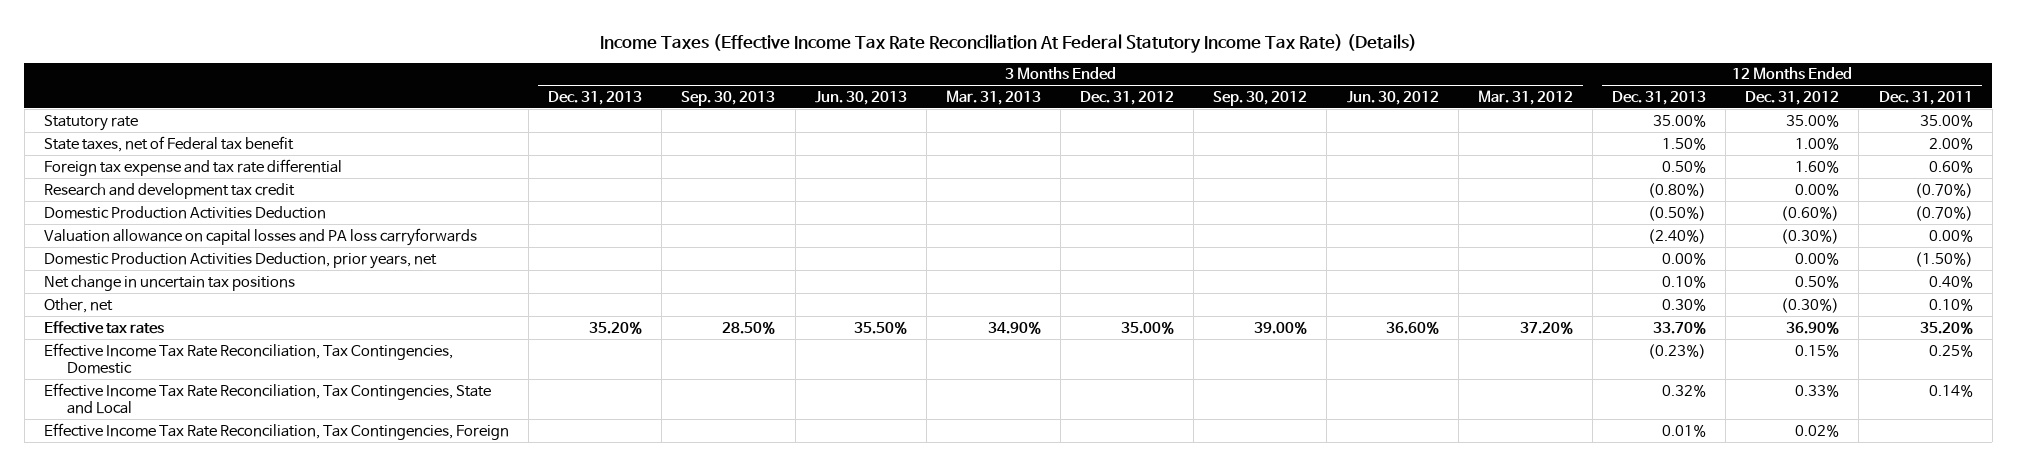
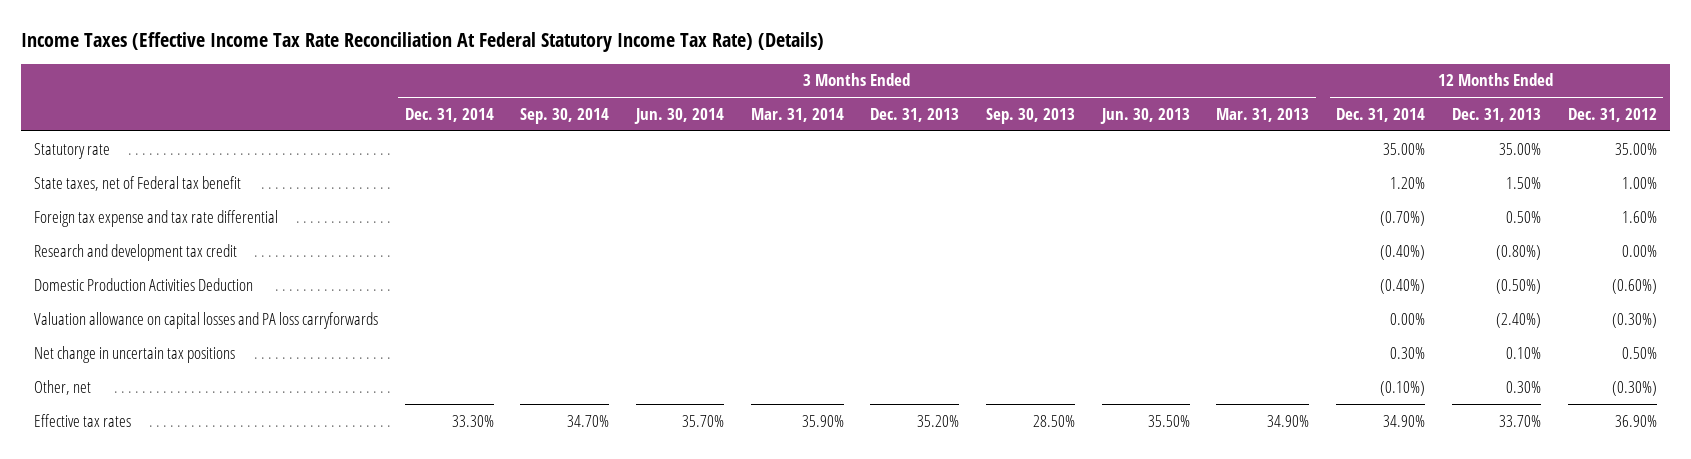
[1080,90,1175,105] Dec. 31, 2012 -> none
[1213,90,1308,106] Sep. 30, 2012 -> none
[1346,90,1439,105] Jun. 30, 2012 -> none
[1477,89,1573,105] Mar. 31, 2012 -> none
[1878,90,1973,105] Dec. 31, 2011 -> none
none -> [404,108,494,123] Dec. 31, 2014
none -> [520,108,610,125] Sep. 30, 2014
none -> [634,108,725,125] Jun. 30, 2014
none -> [750,108,844,123] Mar. 31, 2014
none -> [1336,108,1426,123] Dec. 31, 2014
[44,251,438,269] Domestic Production Activities Deduction, prior years, net -> none
[44,342,454,375] Effective Income Tax Rate Reconciliation, Tax Contingencies, Domestic -> none
[44,382,492,415] Effective Income Tax Rate Reconciliation, Tax Contingencies, State and Local -> none
[44,422,510,440] Effective Income Tax Rate Reconciliation, Tax Contingencies, Foreign -> none

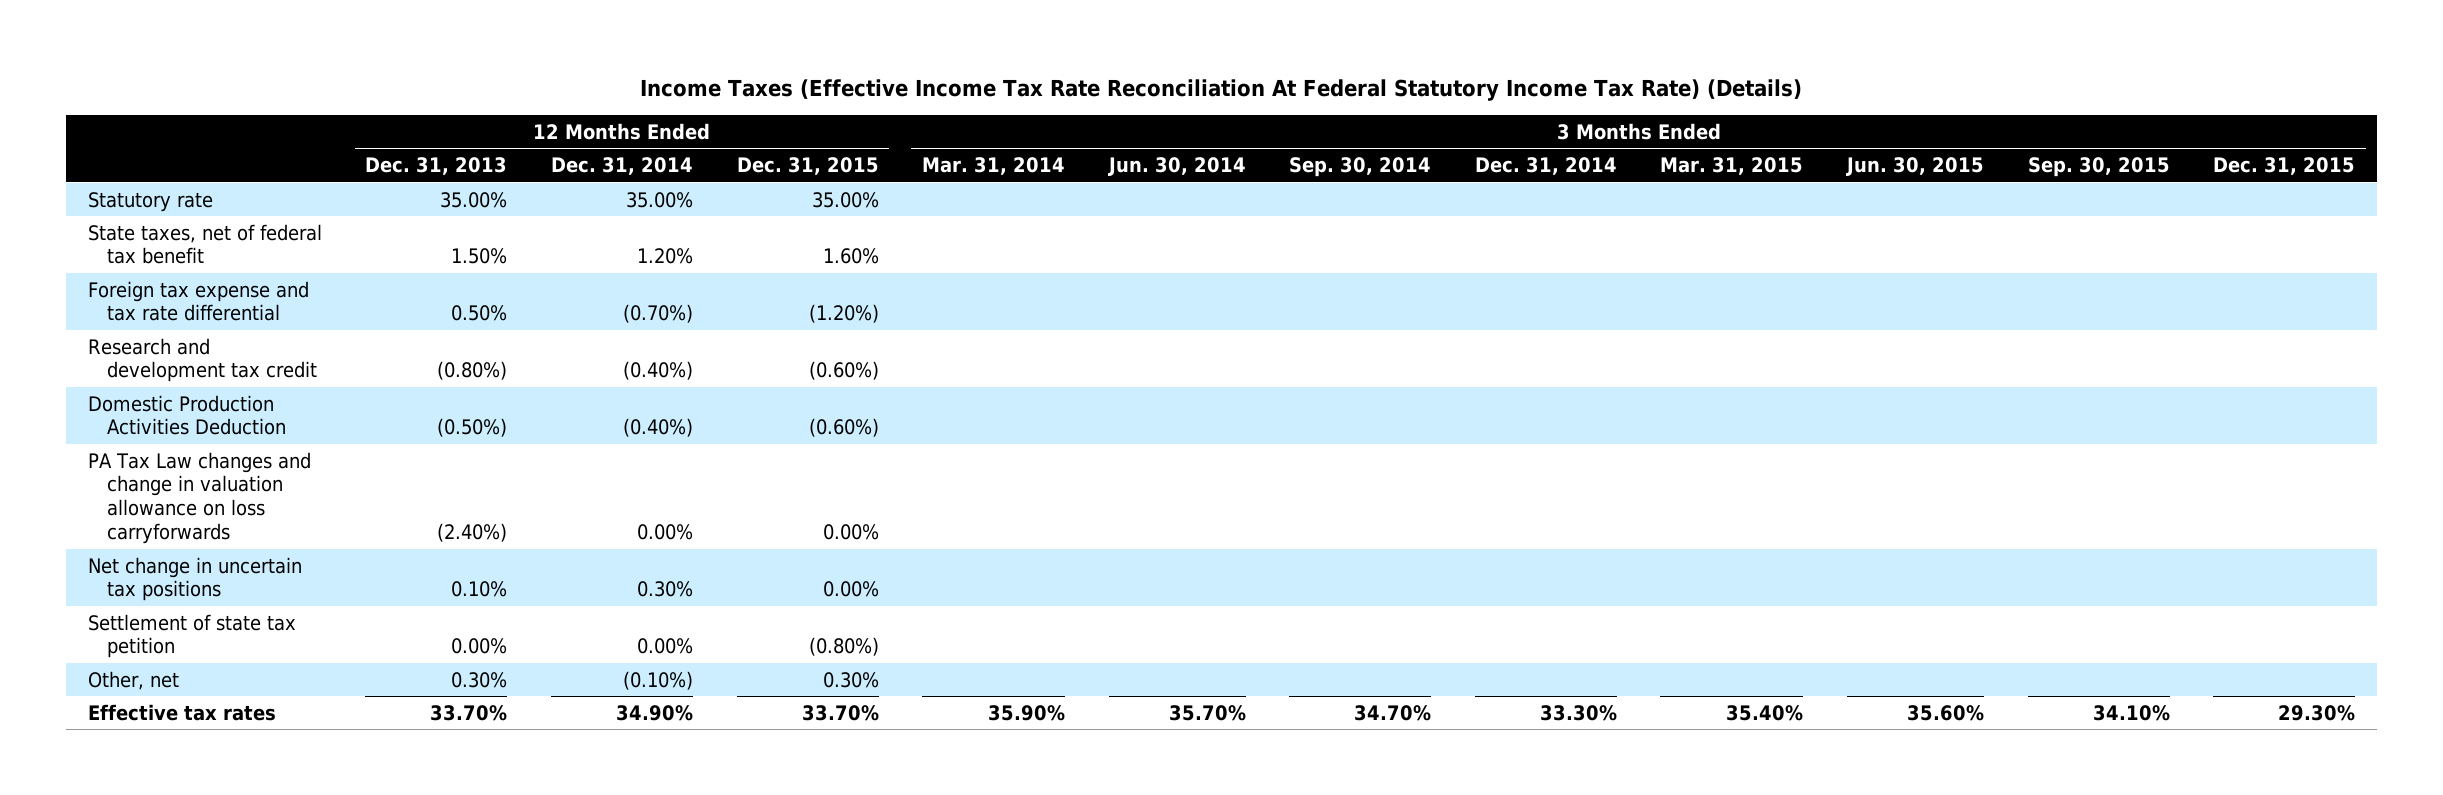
[870,108,960,123] Dec. 31, 2013 -> none
[986,108,1076,125] Sep. 30, 2013 -> none
[1099,108,1190,125] Jun. 30, 2013 -> none
[1216,108,1310,123] Mar. 31, 2013 -> none
[1567,108,1657,123] Dec. 31, 2012 -> none
none -> [736,157,879,176] Dec. 31, 2015
none -> [1660,157,1804,176] Mar. 31, 2015
none -> [1845,157,1984,177] Jun. 30, 2015
none -> [2027,157,2170,178] Sep. 30, 2015
none -> [2213,157,2356,176] Dec. 31, 2015
[33,175,241,191] State taxes, net of Federal tax benefit -> [87,223,322,265] State taxes, net of federal tax benefit
[33,311,378,329] Valuation allowance on capital losses and PA loss carryforwards -> [87,451,311,544] PA Tax Law changes and change in valuation allowance on loss carryforwards
none -> [87,613,296,659] Settlement of state tax petition

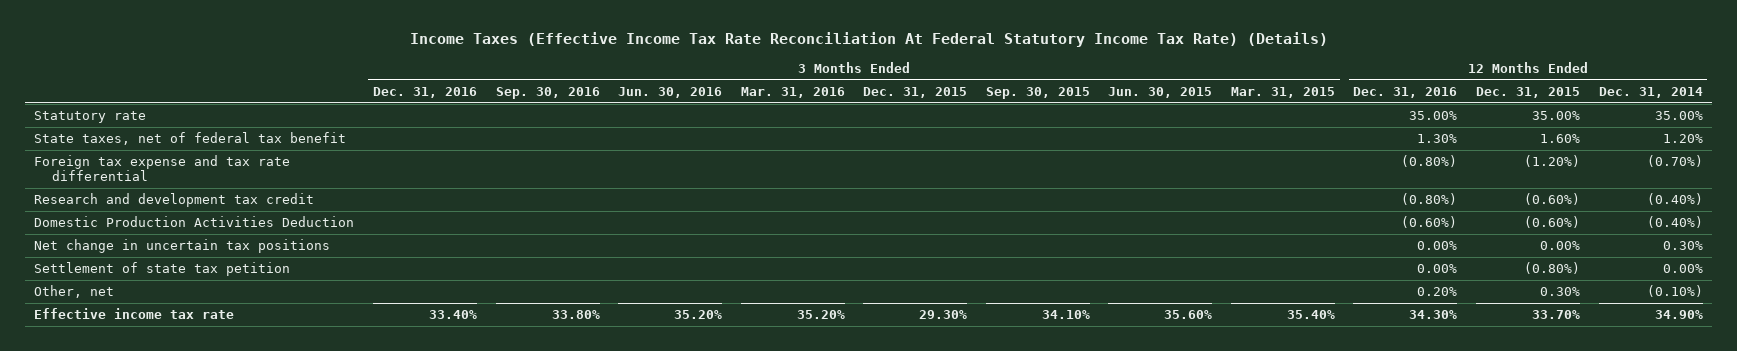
[365,157,508,176] Dec. 31, 2013 -> none
[922,157,1066,176] Mar. 31, 2014 -> none
[1107,157,1246,177] Jun. 30, 2014 -> none
[1289,157,1432,178] Sep. 30, 2014 -> none
[1474,157,1617,176] Dec. 31, 2014 -> none
none -> [372,86,477,98] Dec. 31, 2016
none -> [495,86,600,99] Sep. 30, 2016
none -> [618,86,723,98] Jun. 30, 2016
none -> [740,86,845,98] Mar. 31, 2016
none -> [1353,86,1458,98] Dec. 31, 2016
[87,451,311,544] PA Tax Law changes and change in valuation allowance on loss carryforwards -> none
[87,703,276,721] Effective tax rates -> [34,307,235,319] Effective income tax rate

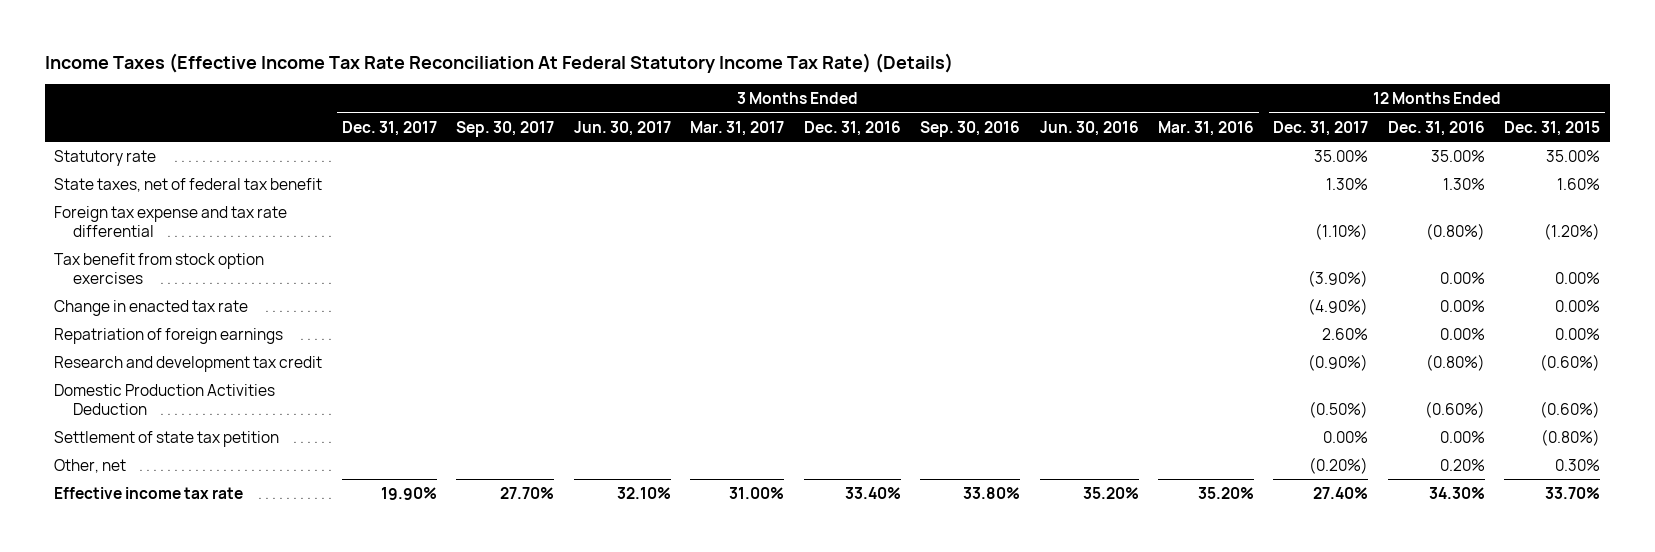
[863,86,968,98] Dec. 31, 2015 -> none
[985,86,1090,99] Sep. 30, 2015 -> none
[1108,86,1213,98] Jun. 30, 2015 -> none
[1230,86,1335,98] Mar. 31, 2015 -> none
[1598,86,1703,98] Dec. 31, 2014 -> none
none -> [341,120,437,136] Dec. 31, 2017
none -> [456,120,555,137] Sep. 30, 2017
none -> [573,120,671,136] Jun. 30, 2017
none -> [690,120,785,136] Mar. 31, 2017
none -> [1273,120,1369,136] Dec. 31, 2017
none -> [54,252,265,284] Tax benefit from stock option exercises
none -> [54,299,249,316] Change in enacted tax rate
none -> [54,327,284,344] Repatriation of foreign earnings
[34,238,331,253] Net change in uncertain tax positions -> none

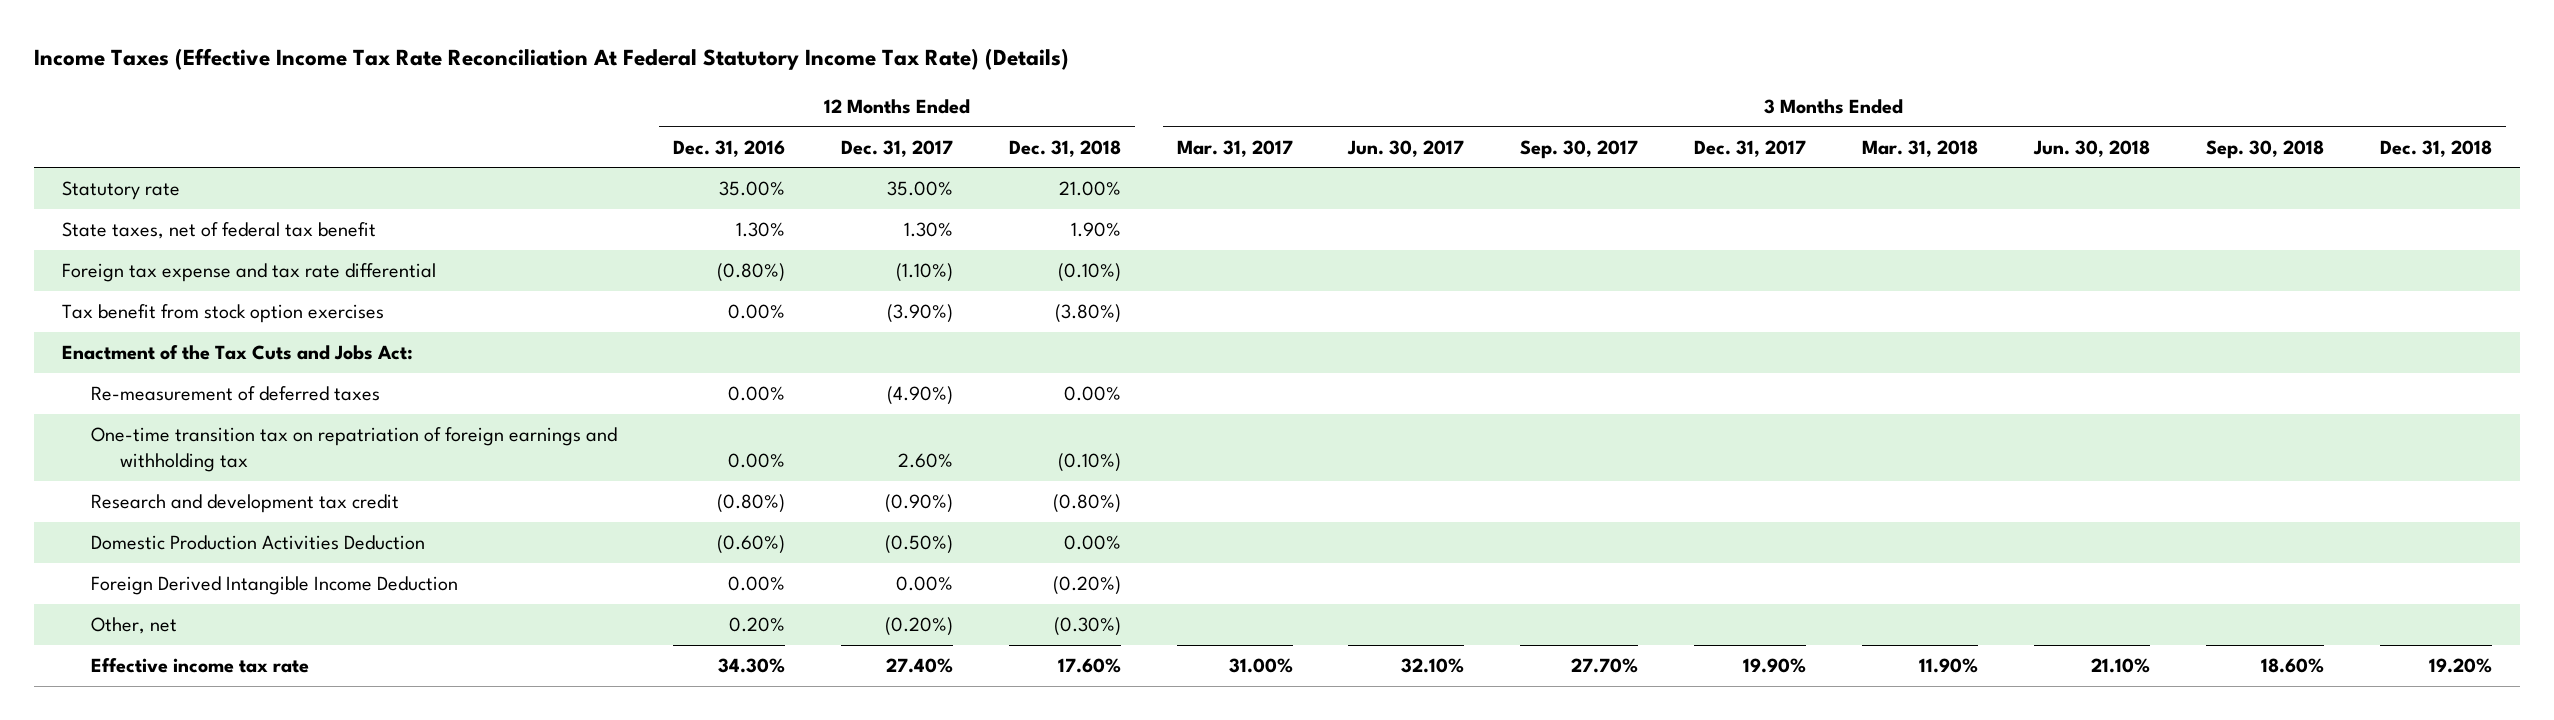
[803,120,901,136] Dec. 31, 2016 -> none
[920,120,1021,137] Sep. 30, 2016 -> none
[1039,120,1139,136] Jun. 30, 2016 -> none
[1157,120,1254,136] Mar. 31, 2016 -> none
[1504,120,1601,136] Dec. 31, 2015 -> none
none -> [1008,139,1121,157] Dec. 31, 2018
none -> [1862,139,1979,157] Mar. 31, 2018
none -> [2032,139,2150,157] Jun. 30, 2018
none -> [2205,139,2324,159] Sep. 30, 2018
none -> [2379,139,2492,157] Dec. 31, 2018
[54,327,284,344] Repatriation of foreign earnings -> none
none -> [61,345,413,361] Enactment of the Tax Cuts and Jobs Act:
[54,299,249,316] Change in enacted tax rate -> [91,386,381,402] Re-measurement of deferred taxes
none -> [91,427,618,473] One-time transition tax on repatriation of foreign earnings and withholding tax
[54,430,280,447] Settlement of state tax petition -> none
none -> [91,576,459,596] Foreign Derived Intangible Income Deduction

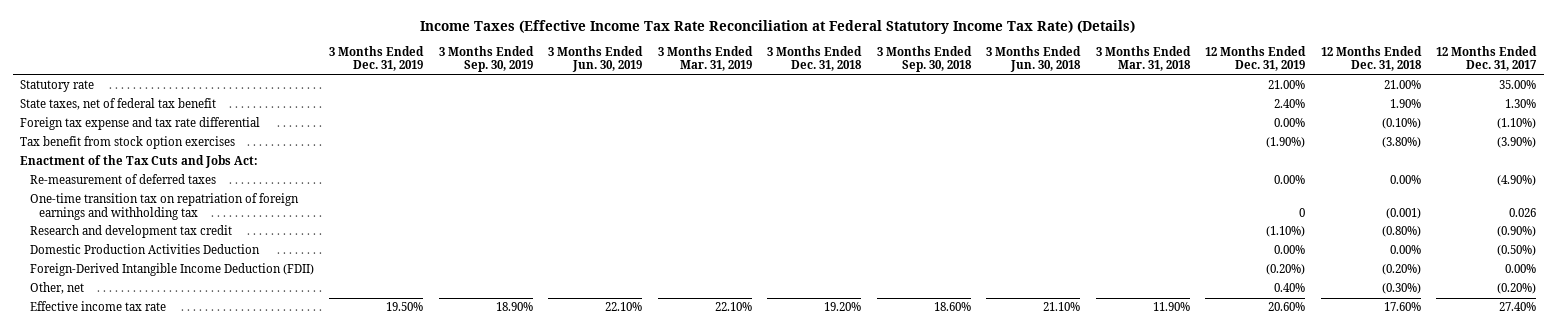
[34,48,1070,71] Income Taxes (Effective Income Tax Rate Reconciliation At Federal Statutory Income Tax Rate) (Details) -> [420,19,1136,34] Income Taxes (Effective Income Tax Rate Reconciliation at Federal Statutory Income Tax Rate) (Details)
[672,139,785,157] Dec. 31, 2016 -> none
[1176,139,1293,157] Mar. 31, 2017 -> none
[1347,139,1465,157] Jun. 30, 2017 -> none
[1520,139,1639,159] Sep. 30, 2017 -> none
[1694,139,1807,157] Dec. 31, 2017 -> none
none -> [329,45,425,72] 3 Months Ended Dec. 31, 2019
none -> [438,45,534,73] 3 Months Ended Sep. 30, 2019
none -> [548,45,644,73] 3 Months Ended Jun. 30, 2019
none -> [657,45,753,72] 3 Months Ended Mar. 31, 2019
none -> [1205,45,1307,72] 12 Months Ended Dec. 31, 2019
[897,453,953,469] 2.60% -> [1509,207,1537,217] 0.026
[1057,453,1121,473] (0.10%) -> [1385,207,1421,219] (0.001)
[91,576,459,596] Foreign Derived Intangible Income Deduction -> [29,263,314,277] Foreign-Derived Intangible Income Deduction (FDII)

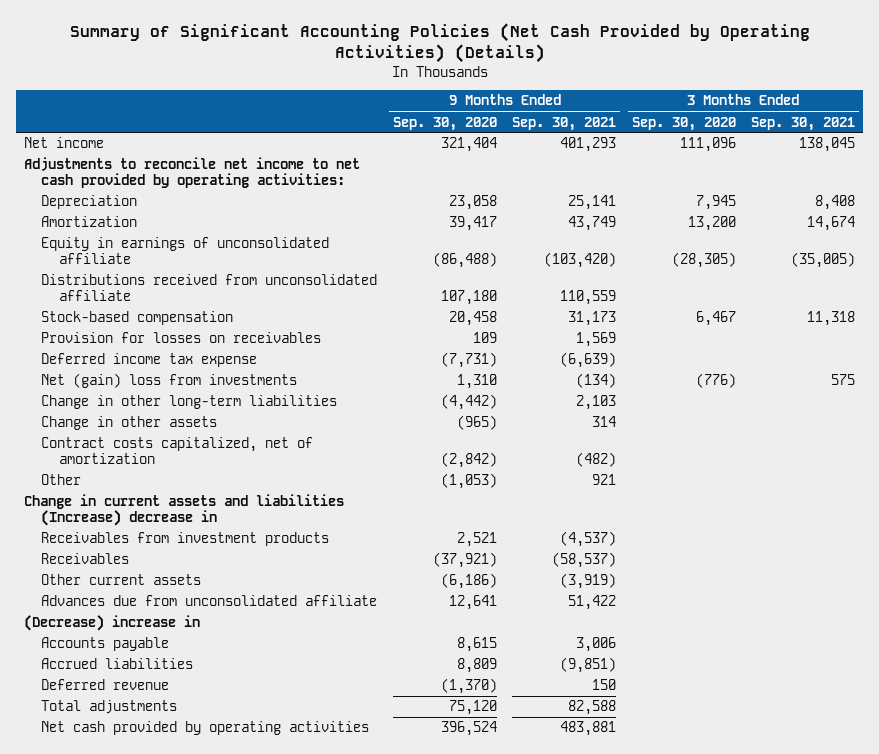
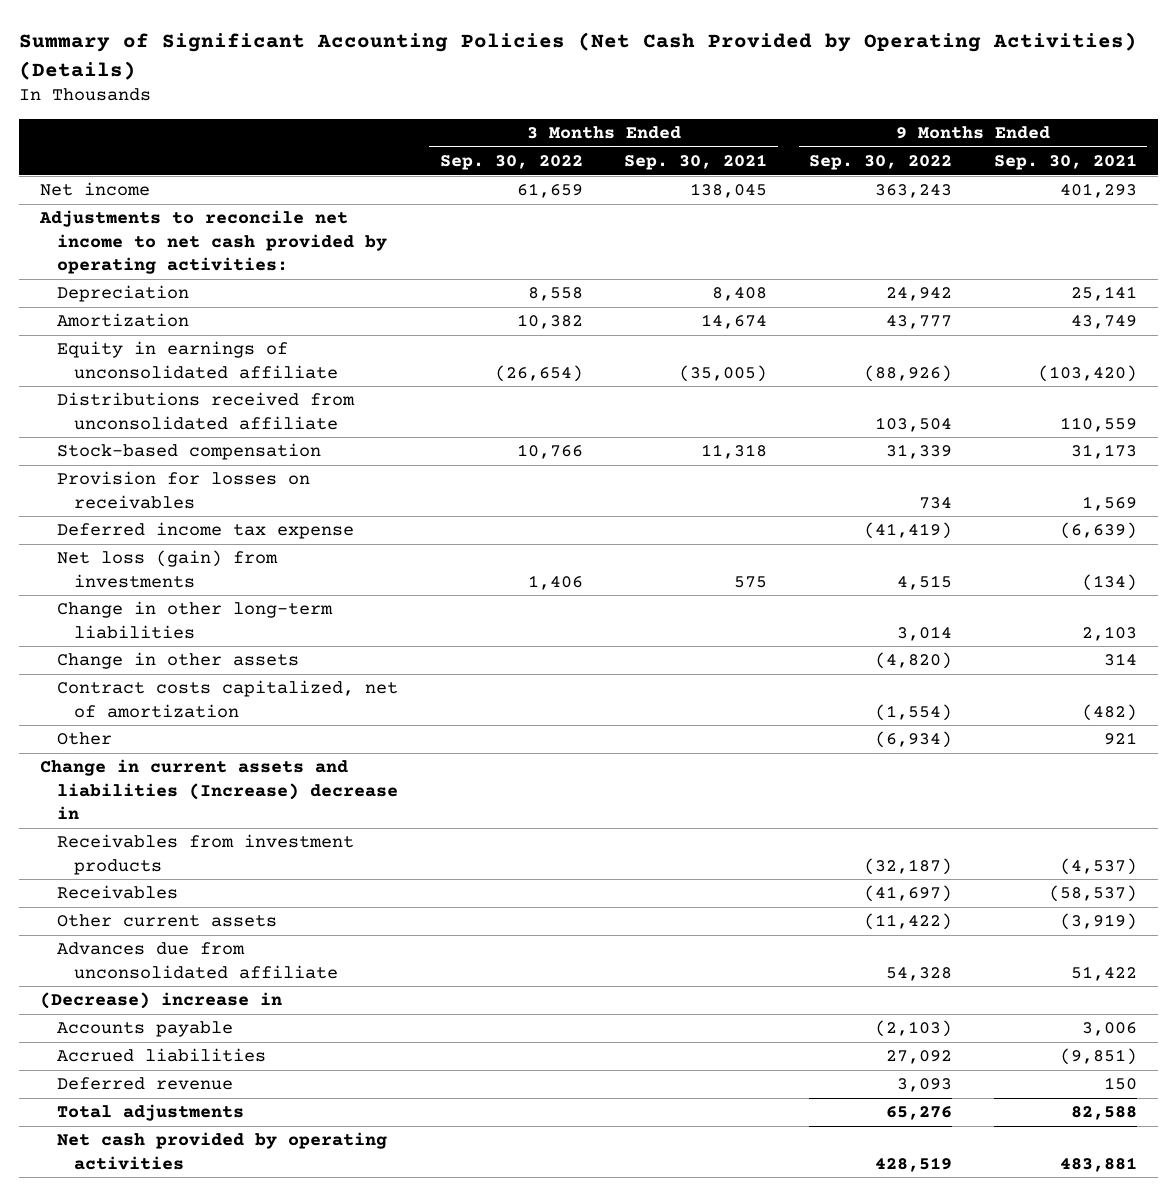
[392,116,497,131] Sep. 30, 2020 -> none
[631,116,736,131] Sep. 30, 2020 -> none
none -> [439,155,583,171] Sep. 30, 2022
none -> [809,155,953,171] Sep. 30, 2022
[41,373,298,389] Net (gain) loss from investments -> [57,550,279,588] Net loss (gain) from investments

